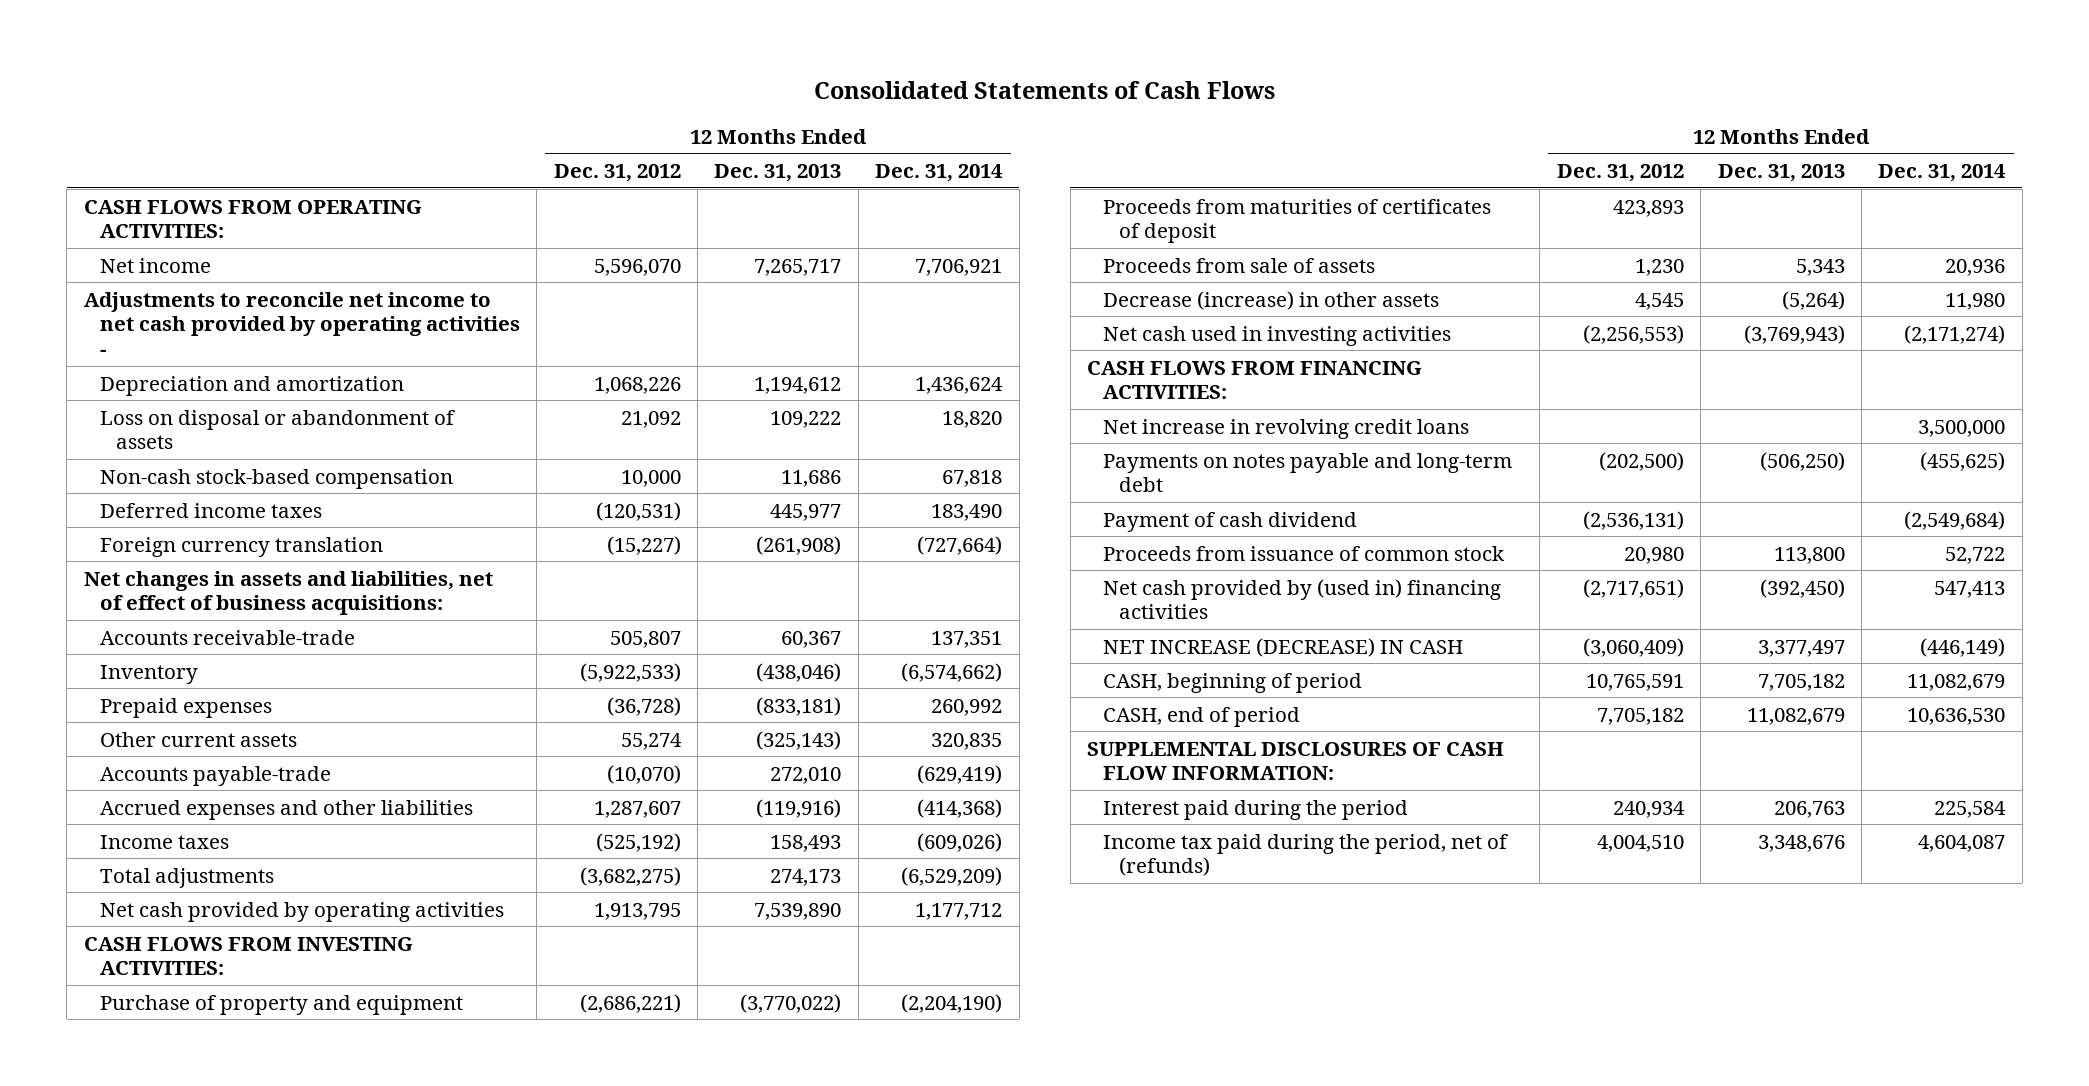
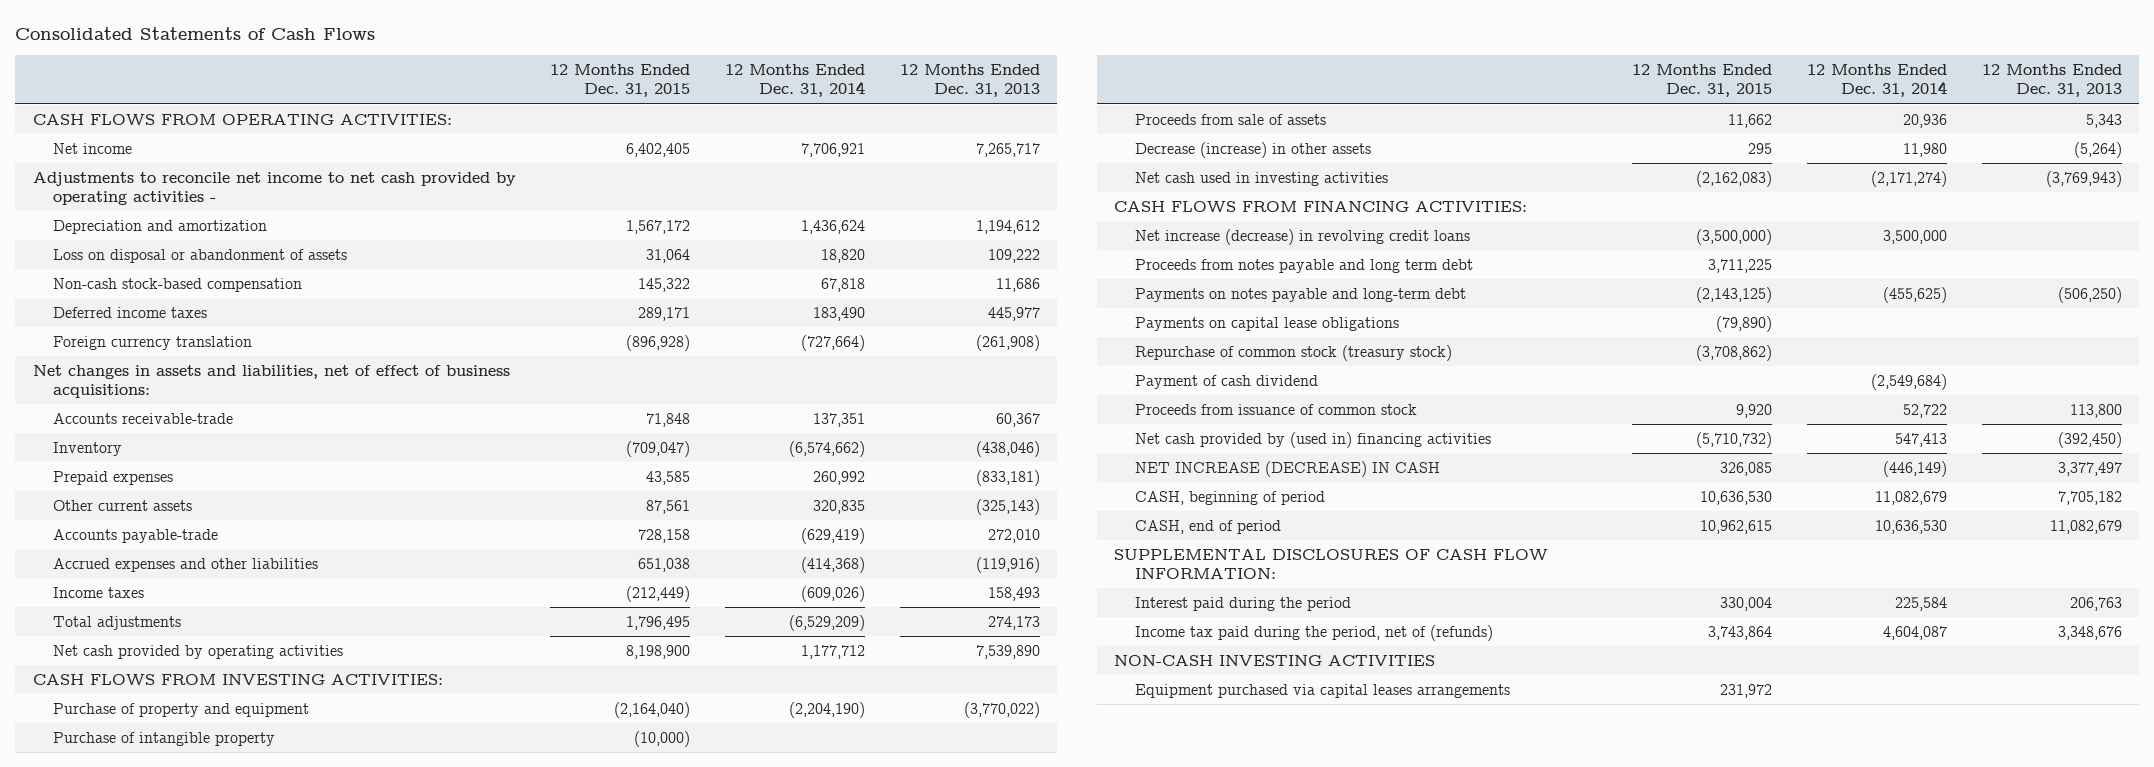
[553,164,681,183] Dec. 31, 2012 -> none
none -> [550,64,691,98] 12 Months Ended Dec. 31, 2015
[1103,198,1492,244] Proceeds from maturities of certificates of deposit -> none
none -> [53,732,276,747] Purchase of intangible property
[1103,418,1470,439] Net increase in revolving credit loans -> [1134,229,1470,246] Net increase (decrease) in revolving credit loans
none -> [1134,259,1473,274] Proceeds from notes payable and long term debt
none -> [1134,317,1399,332] Payments on capital lease obligations
none -> [1134,345,1452,362] Repurchase of common stock (treasury stock)
none -> [1114,655,1436,667] NON-CASH INVESTING ACTIVITIES
none -> [1134,684,1510,699] Equipment purchased via capital leases arrangements

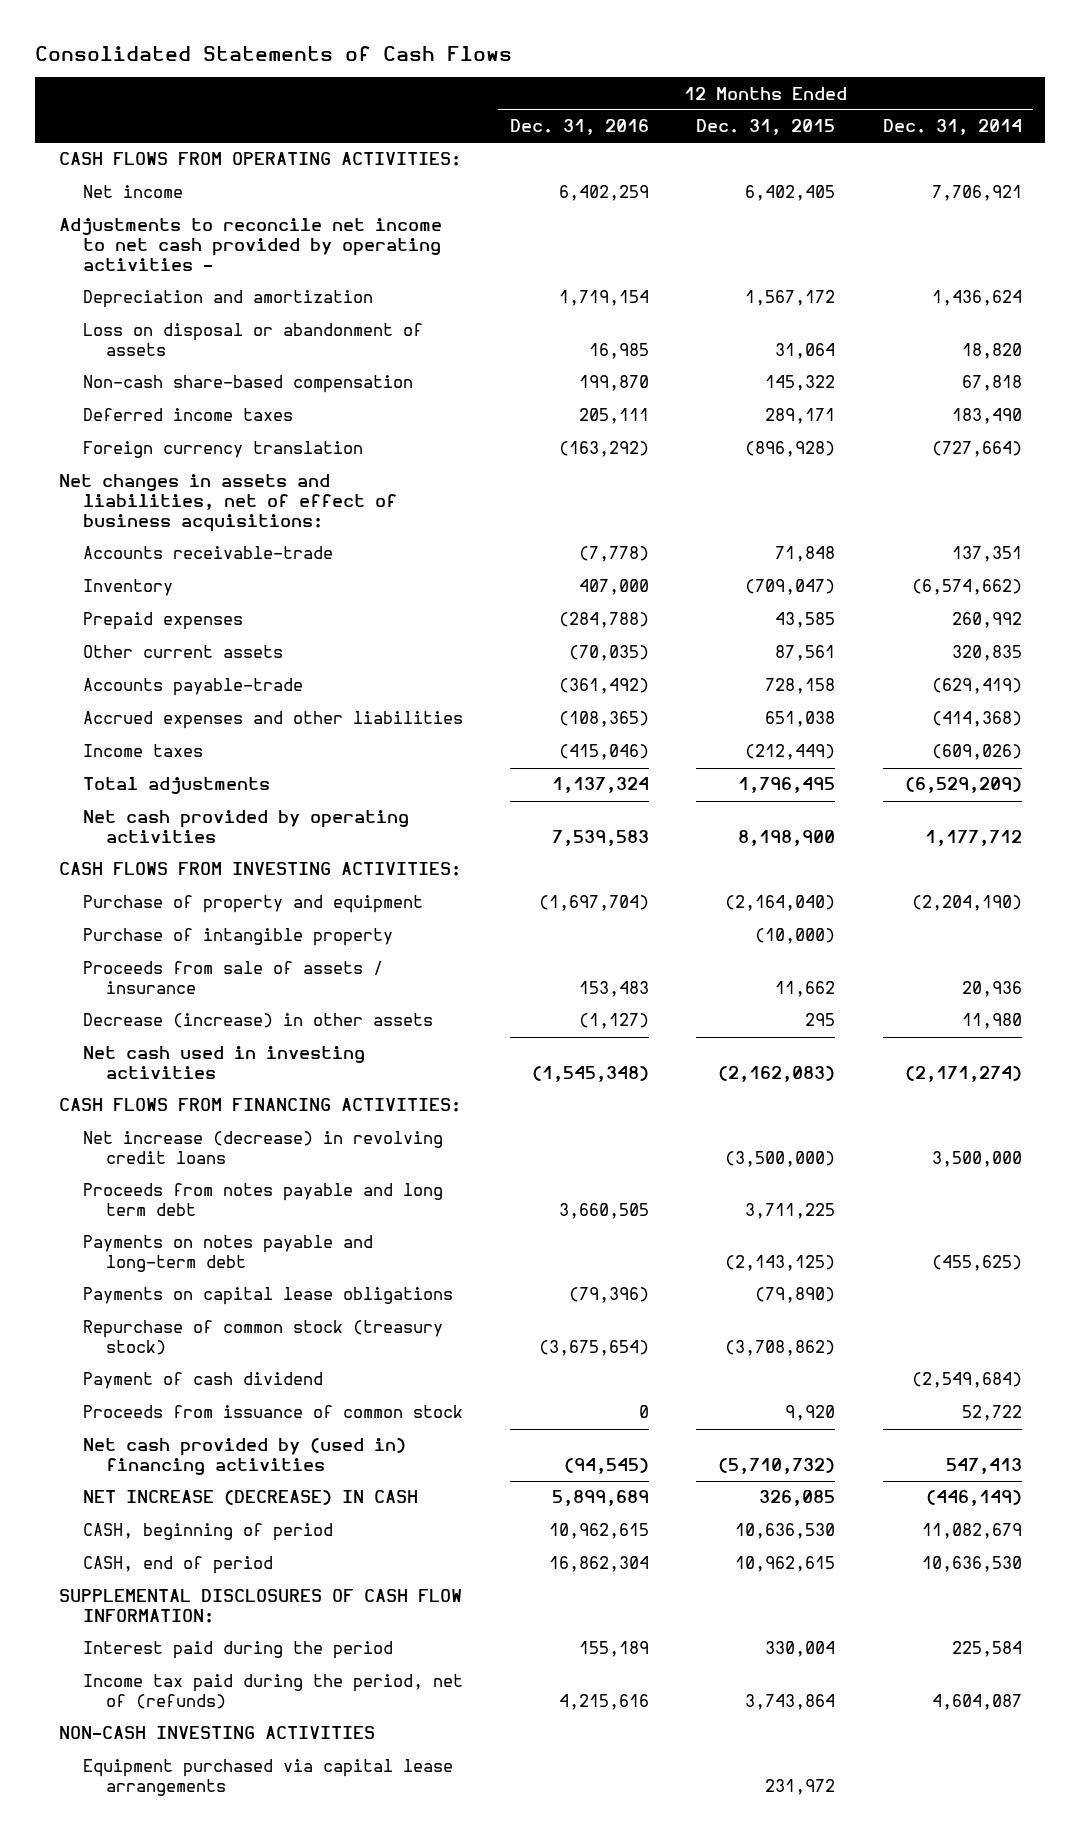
[900,64,1041,98] 12 Months Ended Dec. 31, 2013 -> none
none -> [509,119,649,136] Dec. 31, 2016
[53,278,303,293] Non-cash stock-based compensation -> [82,375,413,394] Non-cash share-based compensation
[1134,114,1326,126] Proceeds from sale of assets -> [82,961,383,995] Proceeds from sale of assets / insurance
[1134,684,1510,699] Equipment purchased via capital leases arrangements -> [82,1759,453,1797] Equipment purchased via capital lease arrangements

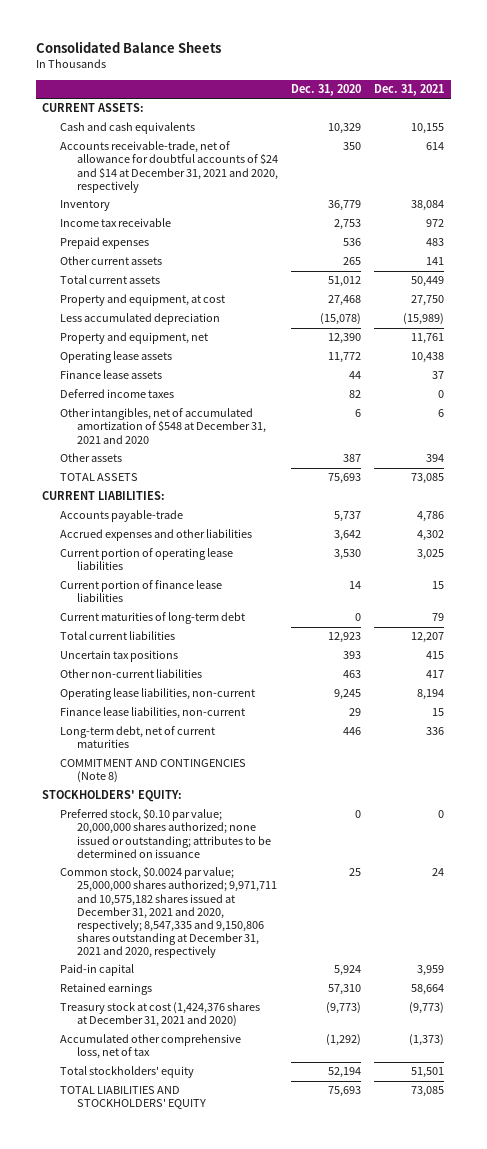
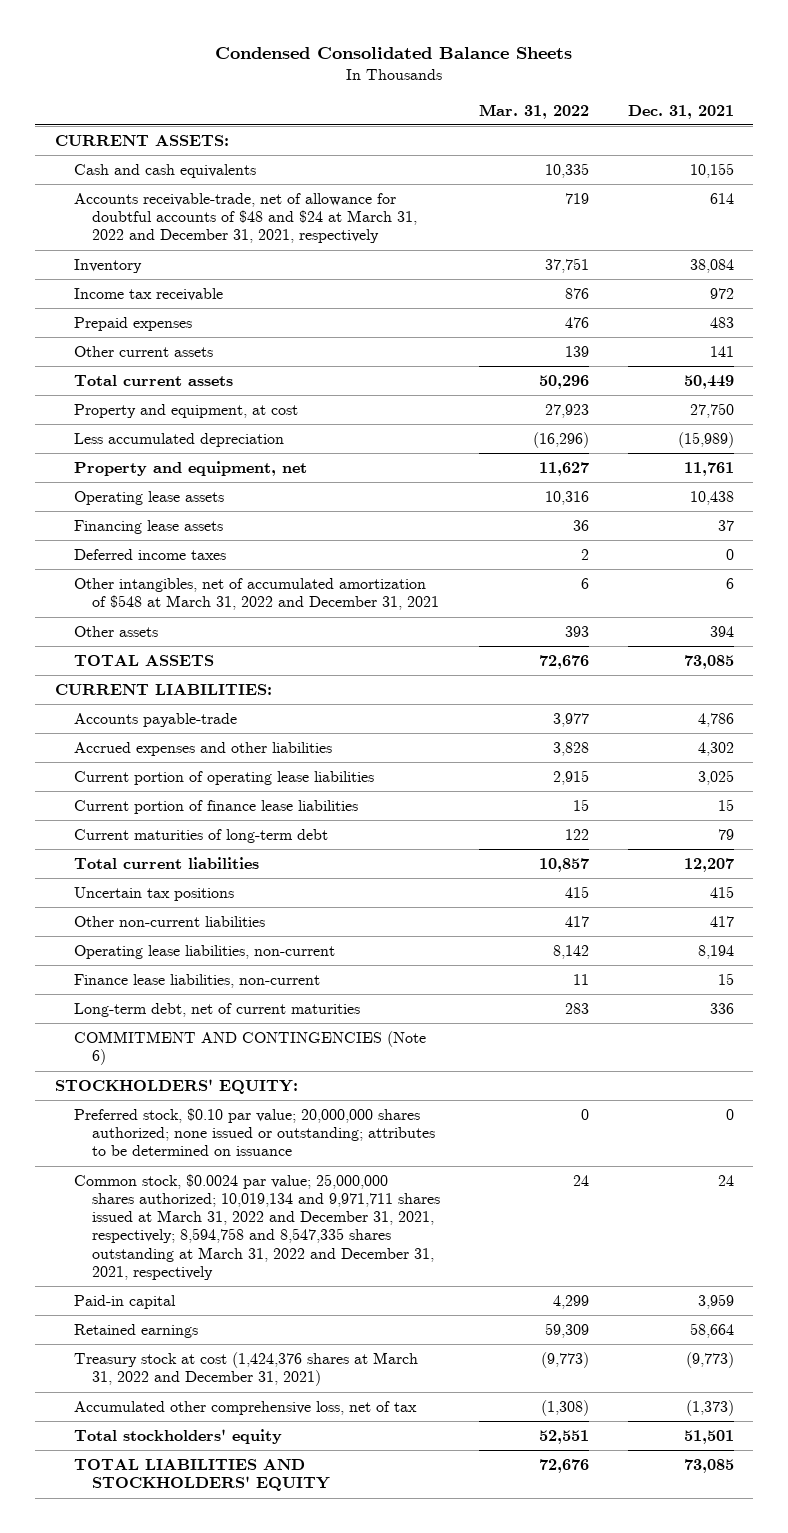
[35,41,221,54] Consolidated Balance Sheets -> [215,47,573,60] Condensed Consolidated Balance Sheets
[291,84,362,97] Dec. 31, 2020 -> none
none -> [479,103,590,119] Mar. 31, 2022
[59,141,279,193] Accounts receivable-trade, net of allowance for doubtful accounts of $24 and $14 at December 31, 2021 and 2020, respectively -> [73,193,418,244] Accounts receivable-trade, net of allowance for doubtful accounts of $48 and $24 at March 31, 2022 and December 31, 2021, respectively
[59,370,162,380] Finance lease assets -> [73,520,223,535] Financing lease assets
[59,408,267,444] Other intangibles, net of accumulated amortization of $548 at December 31, 2021 and 2020 -> [73,578,440,611] Other intangibles, net of accumulated amortization of $548 at March 31, 2022 and December 31, 2021
[59,759,246,784] COMMITMENT AND CONTINGENCIES (Note 8) -> [73,1031,426,1066] COMMITMENT AND CONTINGENCIES (Note 6)
[59,866,278,958] Common stock, $0.0024 par value; 25,000,000 shares authorized; 9,971,711 and 10,575,182 shares issued at December 31, 2021 and 2020, respectively; 8,547,335 and 9,150,806 shares outstanding at December 31, 2021 and 2020, respectively -> [73,1174,441,1280] Common stock, $0.0024 par value; 25,000,000 shares authorized; 10,019,134 and 9,971,711 shares issued at March 31, 2022 and December 31, 2021, respectively; 8,594,758 and 8,547,335 shares outstanding at March 31, 2022 and December 31, 2021, respectively
[59,1002,260,1028] Treasury stock at cost (1,424,376 shares at December 31, 2021 and 2020) -> [73,1352,418,1387] Treasury stock at cost (1,424,376 shares at March 31, 2022 and December 31, 2021)

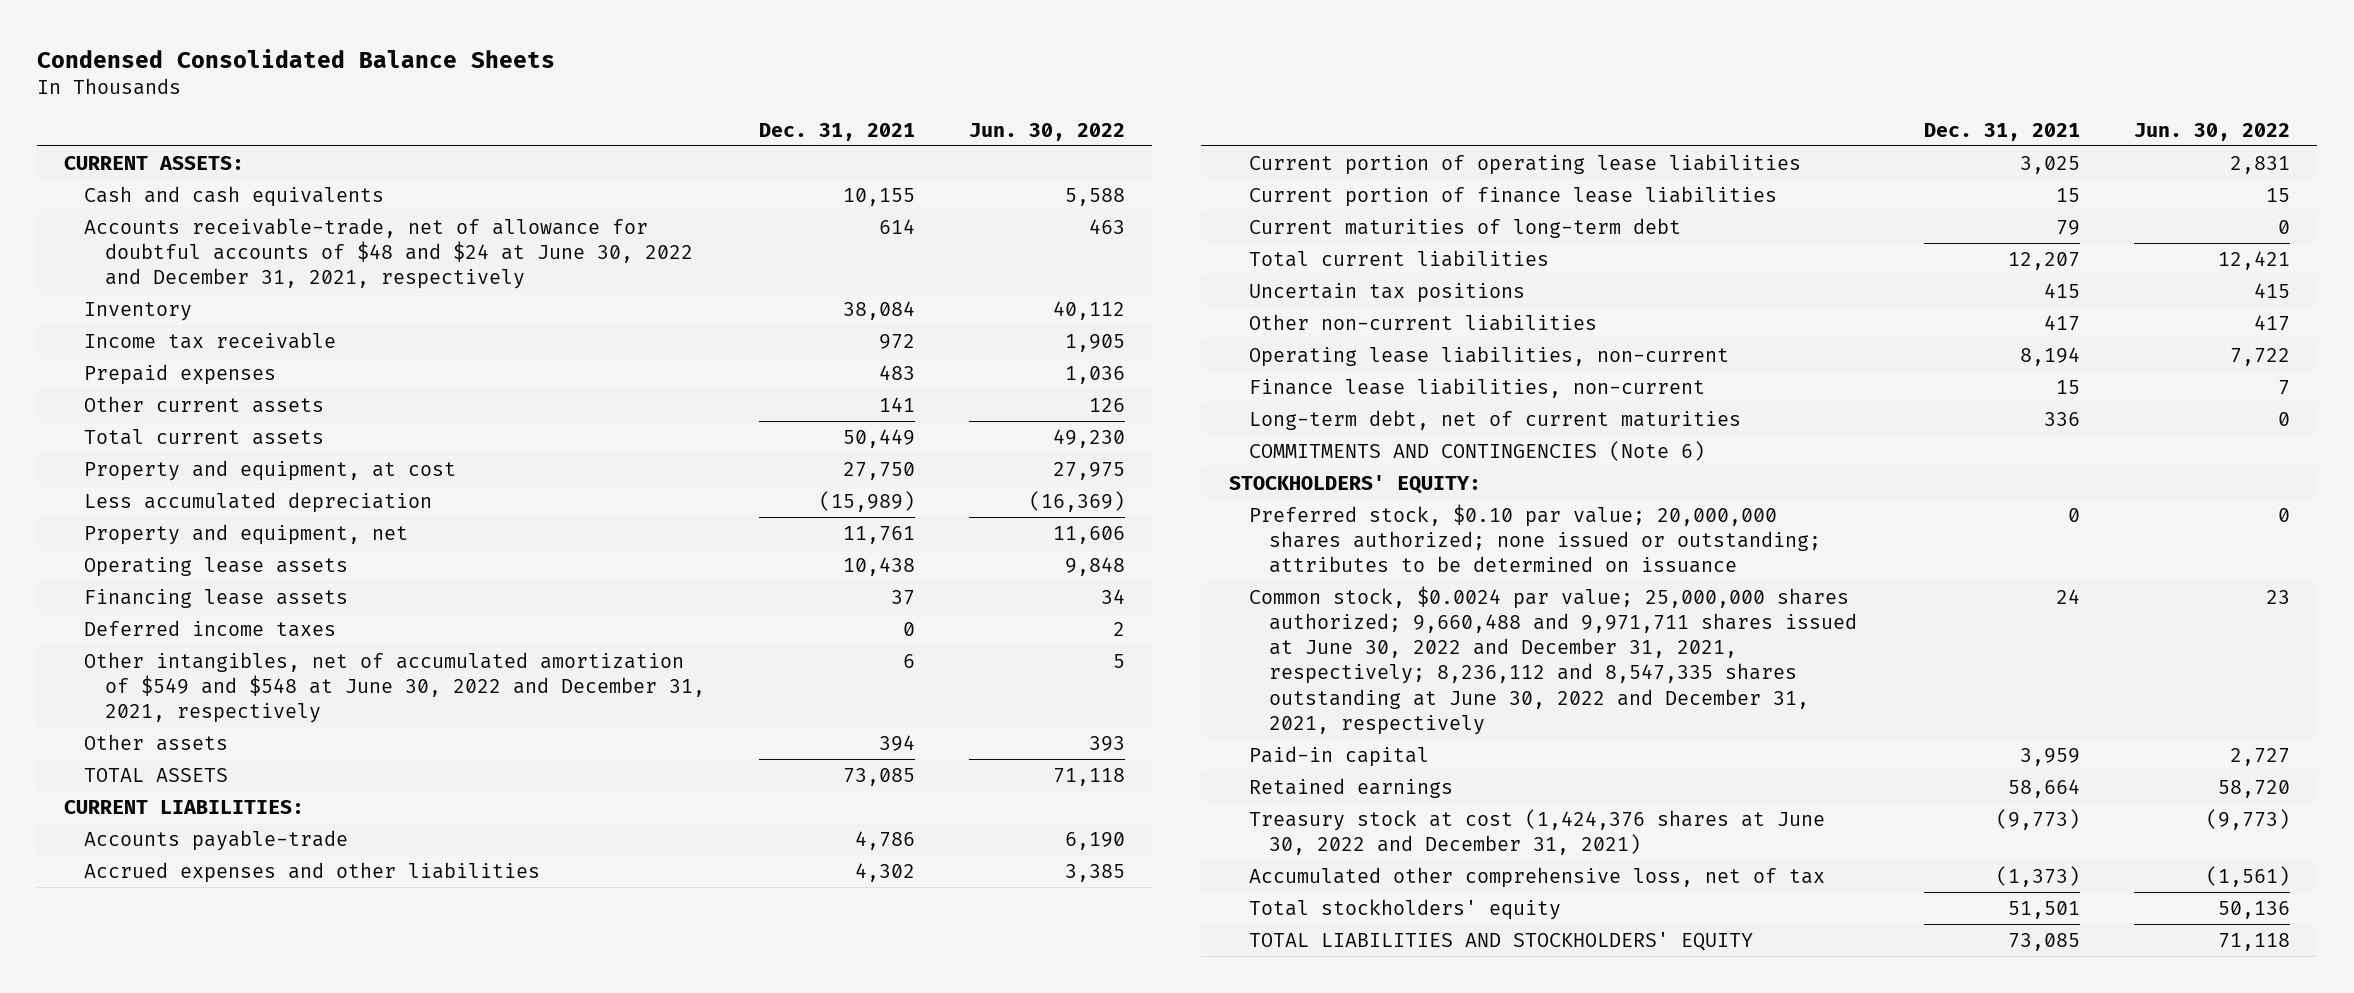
[479,103,590,119] Mar. 31, 2022 -> none
none -> [969,122,1126,141] Jun. 30, 2022
[73,193,418,244] Accounts receivable-trade, net of allowance for doubtful accounts of $48 and $24 at March 31, 2022 and December 31, 2021, respectively -> [84,217,693,290] Accounts receivable-trade, net of allowance for doubtful accounts of $48 and $24 at June 30, 2022 and December 31, 2021, respectively
[73,578,440,611] Other intangibles, net of accumulated amortization of $548 at March 31, 2022 and December 31, 2021 -> [84,651,705,724] Other intangibles, net of accumulated amortization of $549 and $548 at June 30, 2022 and December 31, 2021, respectively
[73,1031,426,1066] COMMITMENT AND CONTINGENCIES (Note 6) -> [1248,440,1705,461] COMMITMENTS AND CONTINGENCIES (Note 6)
[73,1174,441,1280] Common stock, $0.0024 par value; 25,000,000 shares authorized; 10,019,134 and 9,971,711 shares issued at March 31, 2022 and December 31, 2021, respectively; 8,594,758 and 8,547,335 shares outstanding at March 31, 2022 and December 31, 2021, respectively -> [1248,585,1858,735] Common stock, $0.0024 par value; 25,000,000 shares authorized; 9,660,488 and 9,971,711 shares issued at June 30, 2022 and December 31, 2021, respectively; 8,236,112 and 8,547,335 shares outstanding at June 30, 2022 and December 31, 2021, respectively
[73,1352,418,1387] Treasury stock at cost (1,424,376 shares at March 31, 2022 and December 31, 2021) -> [1248,808,1825,856] Treasury stock at cost (1,424,376 shares at June 30, 2022 and December 31, 2021)

